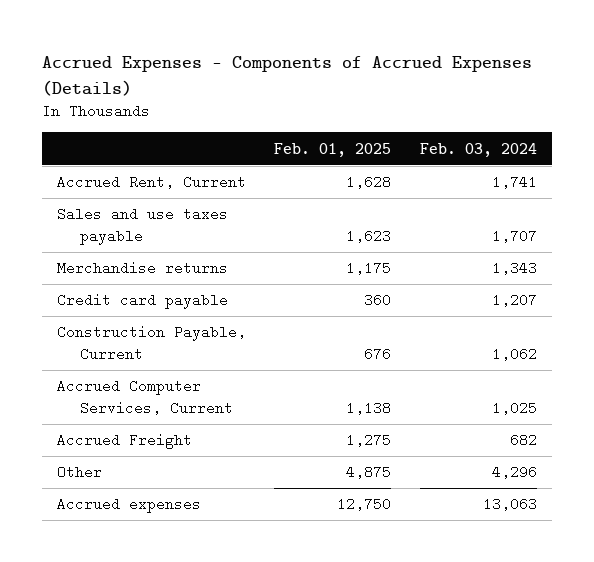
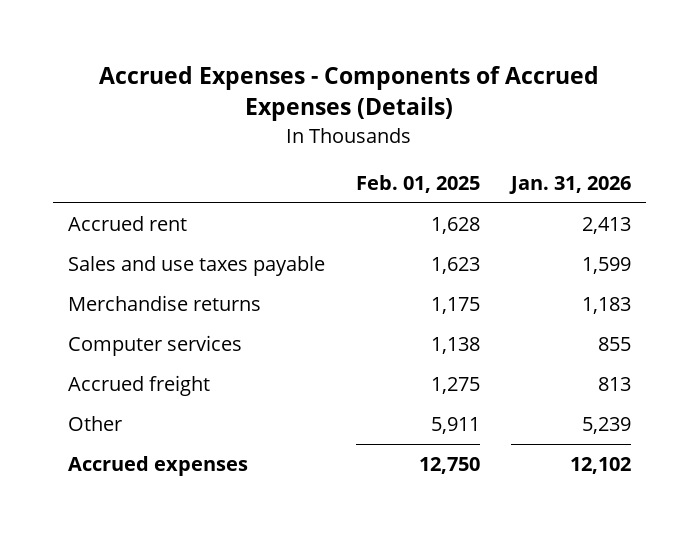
[420,142,538,157] Feb. 03, 2024 -> none
none -> [508,175,631,194] Jan. 31, 2026
[56,175,246,190] Accrued Rent, Current -> [68,216,188,232] Accrued rent
[56,293,228,310] Credit card payable -> none
[56,325,246,361] Construction Payable, Current -> none
[56,379,234,415] Accrued Computer Services, Current -> [68,335,243,357] Computer services
[56,433,192,450] Accrued Freight -> [68,375,211,397] Accrued freight
[346,465,392,480] 4,875 -> [430,417,480,435] 5,911

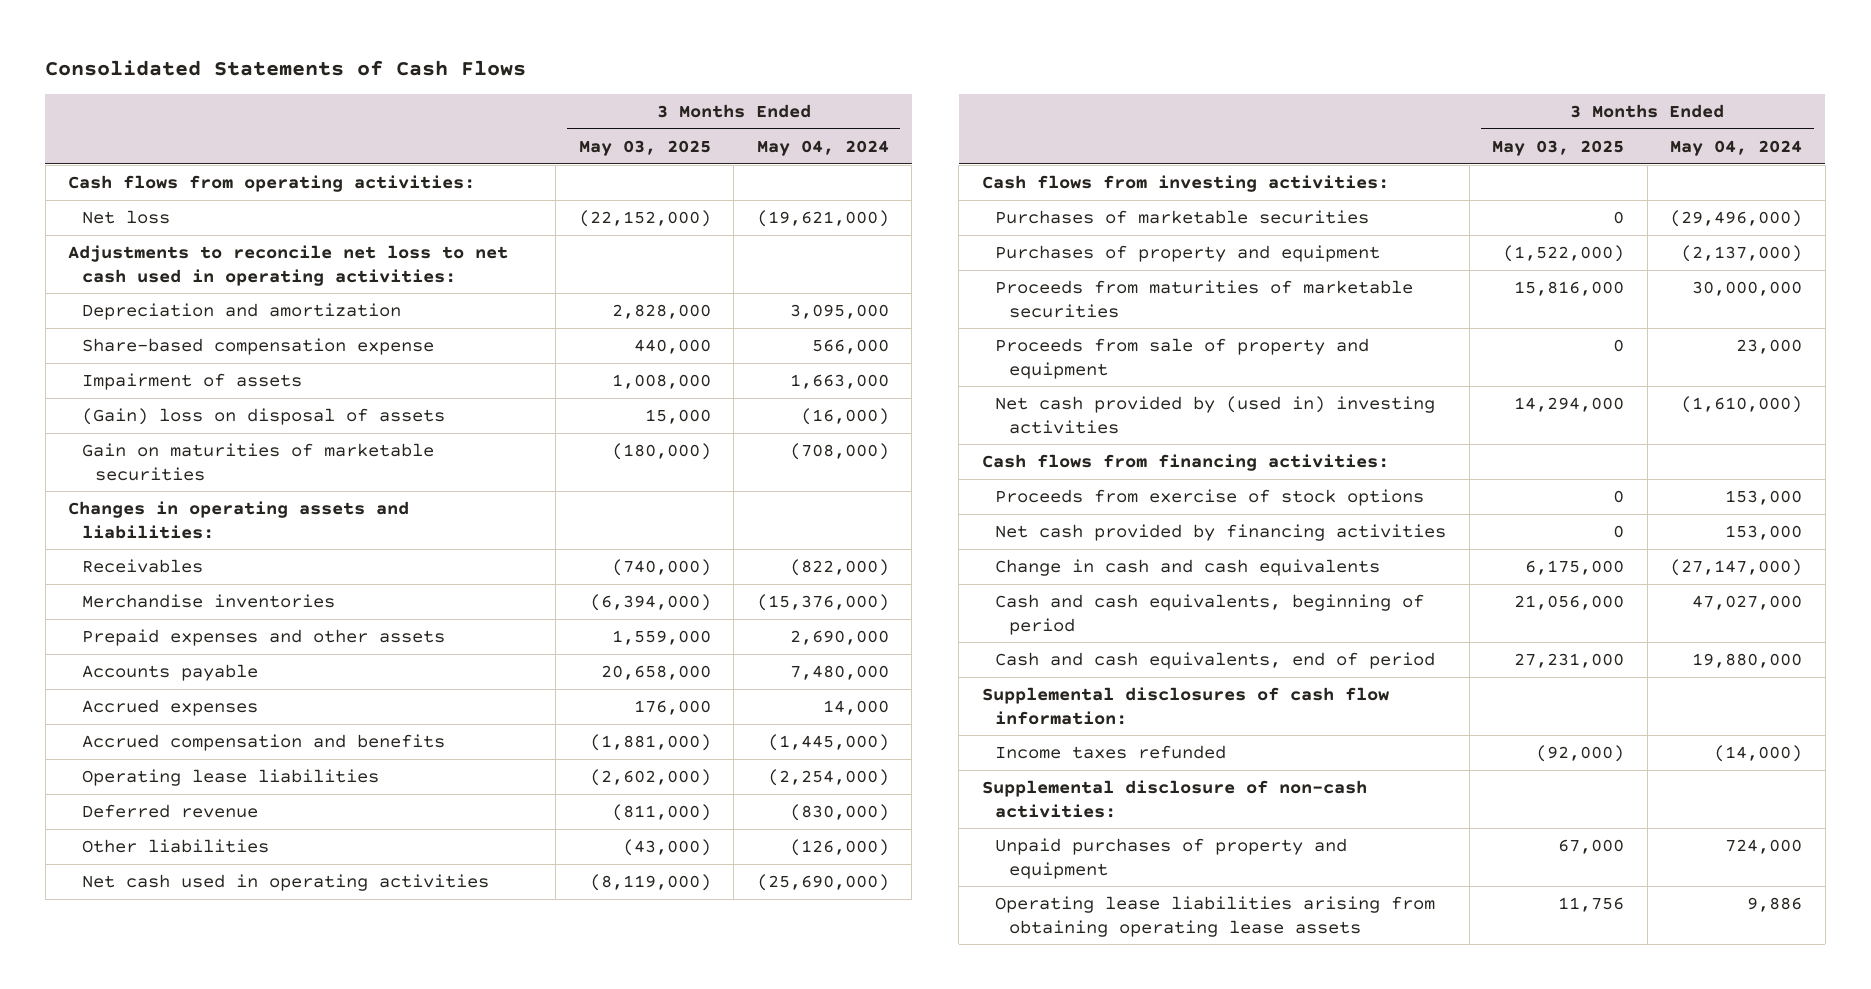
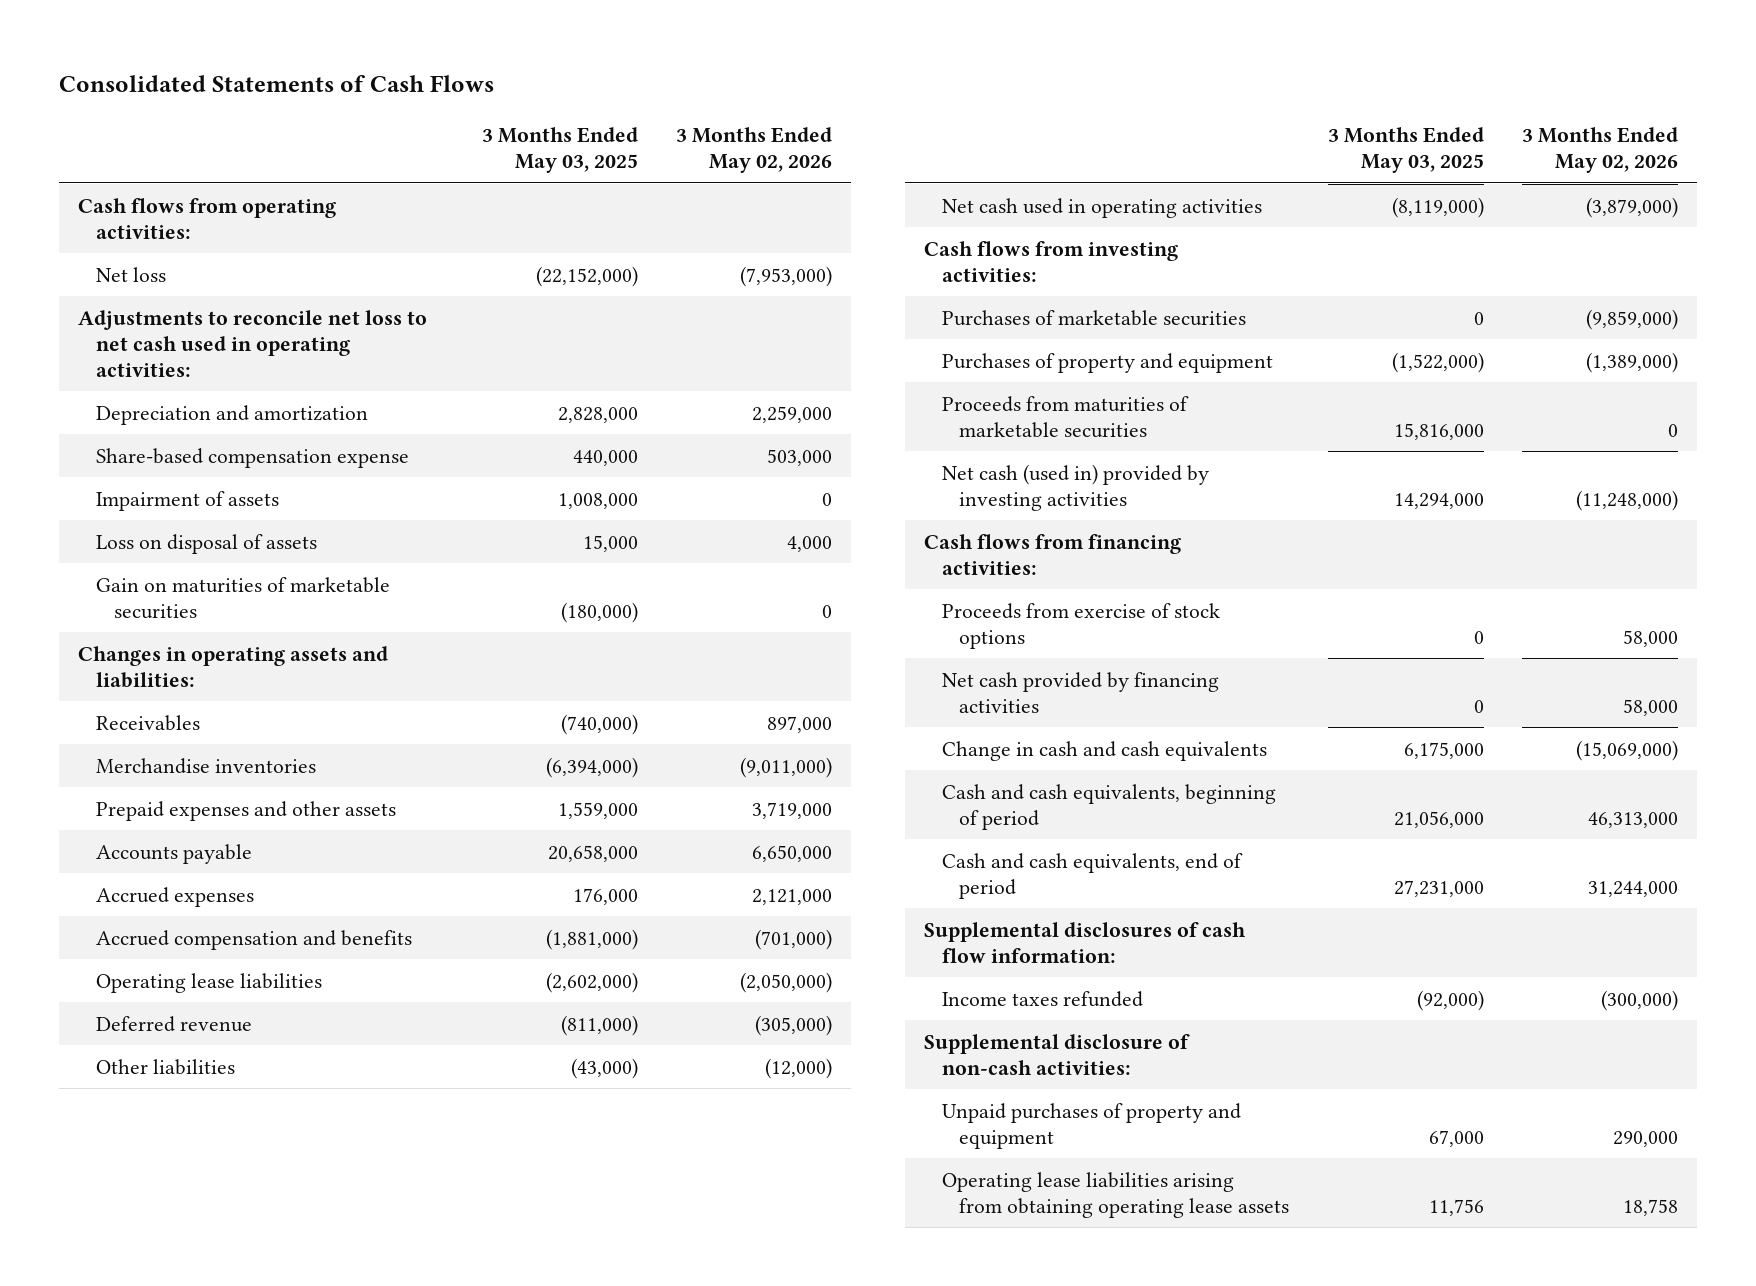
[756,139,889,156] May 04, 2024 -> none
none -> [676,126,833,174] 3 Months Ended May 02, 2026
[81,408,445,426] (Gain) loss on disposal of assets -> [95,533,317,554] Loss on disposal of assets
[995,338,1370,379] Proceeds from sale of property and equipment -> none
[995,396,1436,434] Net cash provided by (used in) investing activities -> [941,463,1209,511] Net cash (used in) provided by investing activities

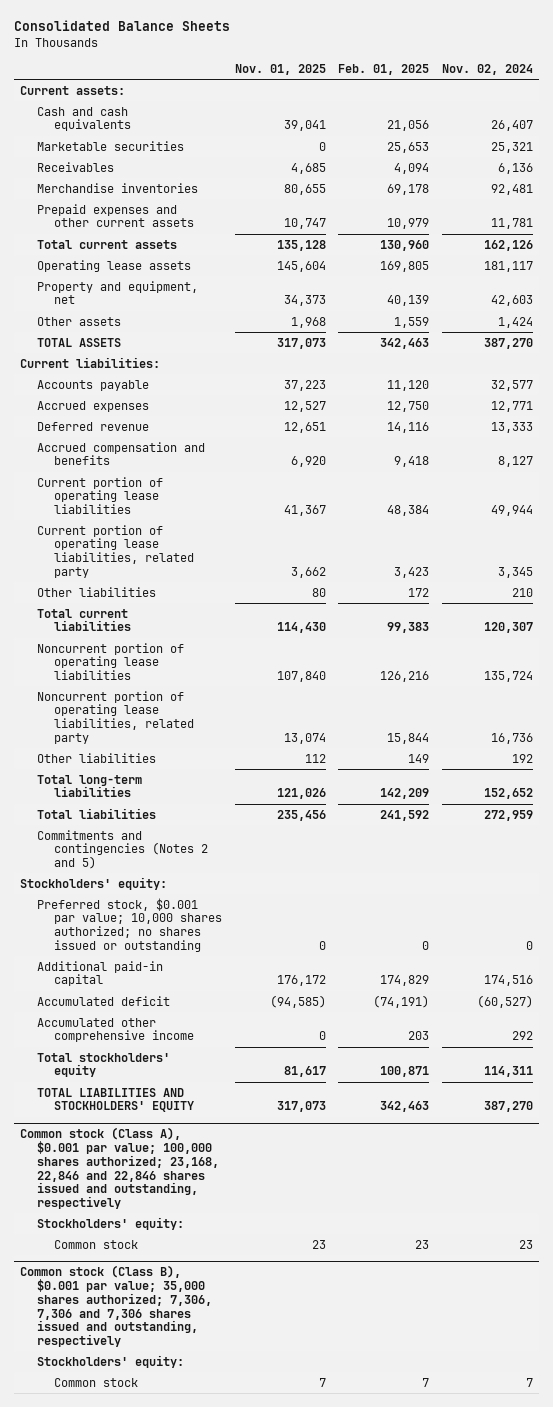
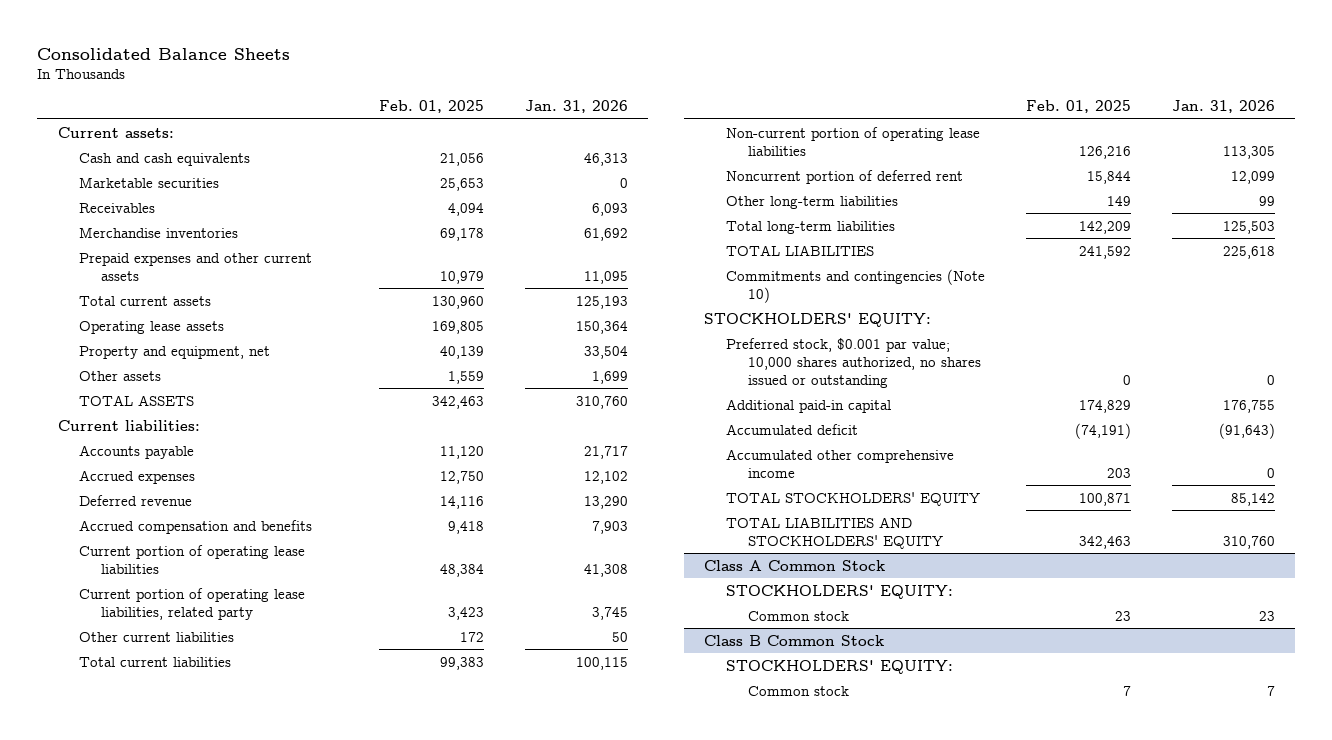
[234,63,326,75] Nov. 01, 2025 -> none
[441,63,533,75] Nov. 02, 2024 -> none
none -> [524,99,628,113] Jan. 31, 2026
[37,586,157,597] Other liabilities -> [79,631,235,642] Other current liabilities
[37,642,185,681] Noncurrent portion of operating lease liabilities -> [725,126,980,156] Non-current portion of operating lease liabilities
[37,690,195,744] Noncurrent portion of operating lease liabilities, related party -> [725,169,963,184] Noncurrent portion of deferred rent
[37,752,157,763] Other liabilities -> [725,195,898,209] Other long-term liabilities
[37,807,157,819] Total liabilities -> [725,244,874,256] TOTAL LIABILITIES
[37,829,209,870] Commitments and contingencies (Notes 2 and 5) -> [725,268,985,303] Commitments and contingencies (Note 10)
[19,876,167,890] Stockholders' equity: -> [704,312,932,327] STOCKHOLDERS' EQUITY:
[37,897,223,952] Preferred stock, $0.001 par value; 10,000 shares authorized; no shares issued or outstanding -> [725,337,981,388] Preferred stock, $0.001 par value; 10,000 shares authorized, no shares issued or outstanding
[37,1052,171,1078] Total stockholders' equity -> [725,491,980,506] TOTAL STOCKHOLDERS' EQUITY
[19,1127,220,1210] Common stock (Class A), $0.001 par value; 100,000 shares authorized; 23,168, 22,846 and 22,846 shares issued and outstanding, respectively -> [704,559,886,571] Class A Common Stock
[37,1216,185,1230] Stockholders' equity: -> [725,584,953,599] STOCKHOLDERS' EQUITY:
[19,1265,213,1348] Common stock (Class B), $0.001 par value; 35,000 shares authorized; 7,306, 7,306 and 7,306 shares issued and outstanding, respectively -> [704,634,885,646] Class B Common Stock
[37,1354,185,1368] Stockholders' equity: -> [725,659,953,674] STOCKHOLDERS' EQUITY:

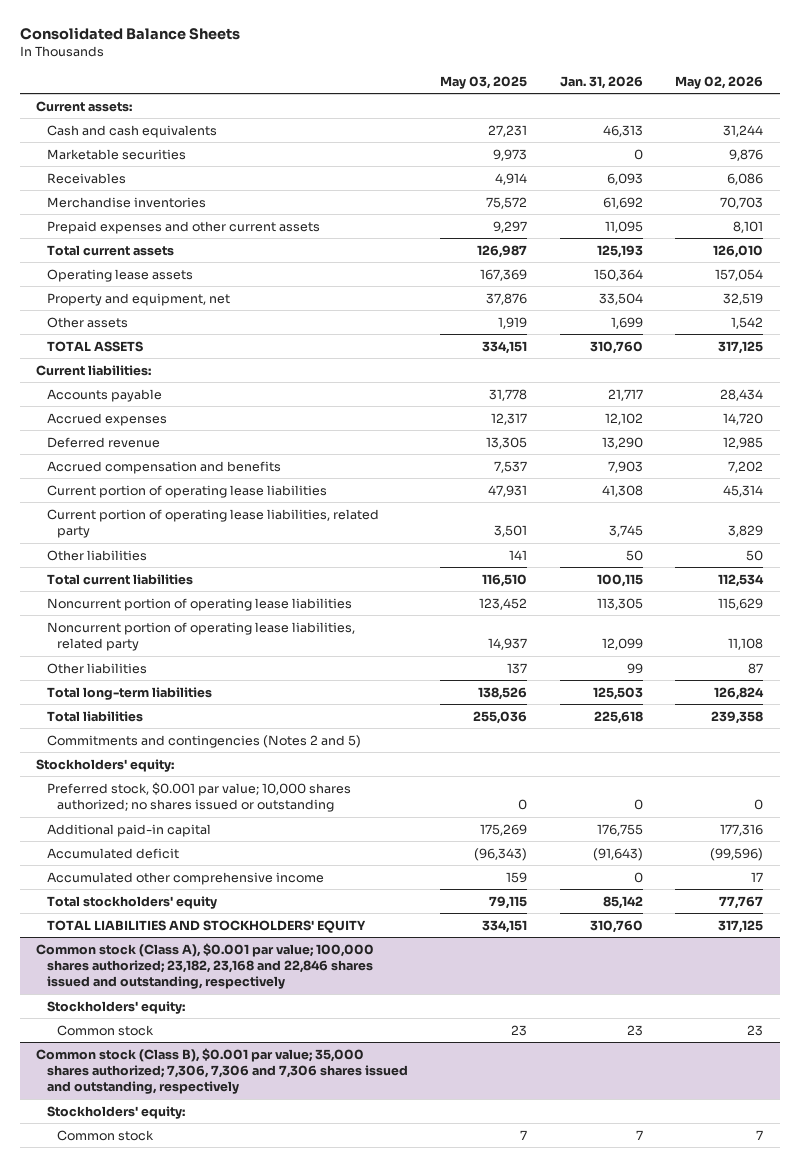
[378,99,484,113] Feb. 01, 2025 -> none
none -> [440,75,528,89] May 03, 2025
none -> [675,75,764,89] May 02, 2026
[79,631,235,642] Other current liabilities -> [46,549,147,561] Other liabilities
[725,126,980,156] Non-current portion of operating lease liabilities -> [46,597,352,611] Noncurrent portion of operating lease liabilities
[725,169,963,184] Noncurrent portion of deferred rent -> [46,621,355,651] Noncurrent portion of operating lease liabilities, related party
[725,195,898,209] Other long-term liabilities -> [46,662,147,674] Other liabilities
[725,244,874,256] TOTAL LIABILITIES -> [46,710,143,722] Total liabilities
[725,268,985,303] Commitments and contingencies (Note 10) -> [46,734,361,748] Commitments and contingencies (Notes 2 and 5)
[704,312,932,327] STOCKHOLDERS' EQUITY: -> [36,758,175,772] Stockholders' equity:
[725,337,981,388] Preferred stock, $0.001 par value; 10,000 shares authorized, no shares issued or outstanding -> [46,781,351,812] Preferred stock, $0.001 par value; 10,000 shares authorized; no shares issued or outstanding
[725,491,980,506] TOTAL STOCKHOLDERS' EQUITY -> [46,895,217,909] Total stockholders' equity
[704,559,886,571] Class A Common Stock -> [36,942,375,990] Common stock (Class A), $0.001 par value; 100,000 shares authorized; 23,182, 23,168 and 22,846 shares issued and outstanding, respectively
[725,584,953,599] STOCKHOLDERS' EQUITY: -> [46,1000,185,1014] Stockholders' equity:
[704,634,885,646] Class B Common Stock -> [36,1047,408,1095] Common stock (Class B), $0.001 par value; 35,000 shares authorized; 7,306, 7,306 and 7,306 shares issued and outstanding, respectively
[725,659,953,674] STOCKHOLDERS' EQUITY: -> [46,1105,185,1119] Stockholders' equity:

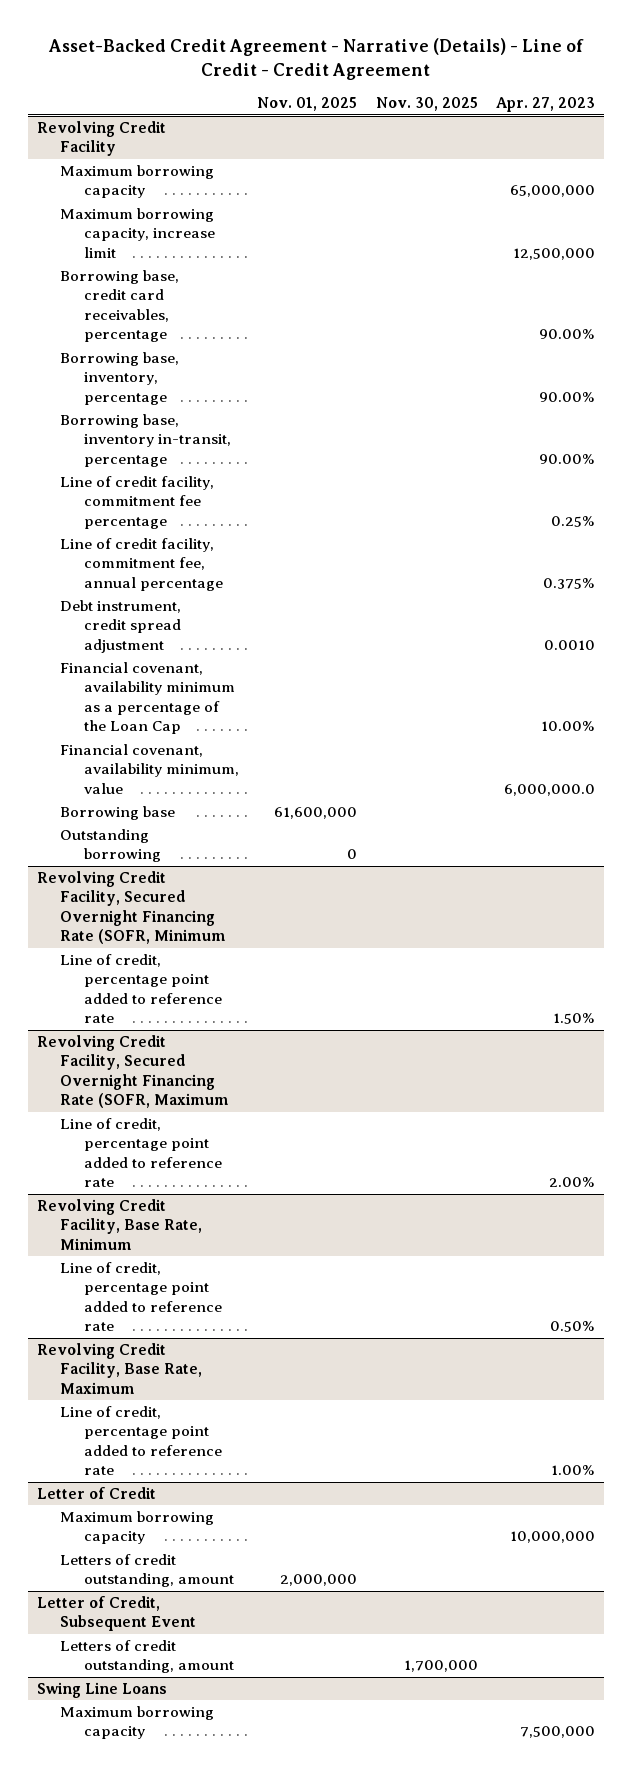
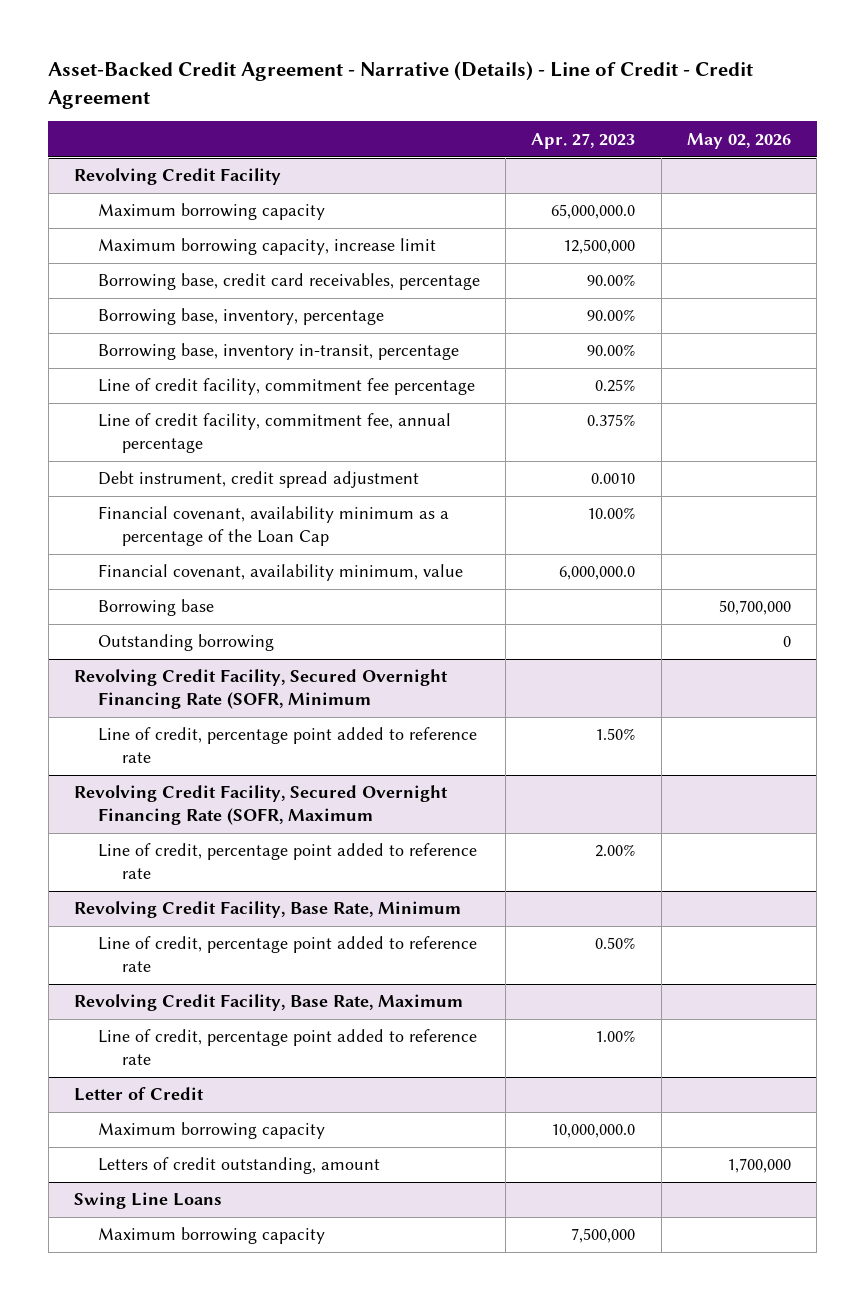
[257,97,358,112] Nov. 01, 2025 -> none
[375,97,478,112] Nov. 30, 2025 -> none
none -> [686,132,791,149] May 02, 2026
[510,185,596,198] 65,000,000 -> [551,204,636,220] 65,000,000.0
[60,1553,234,1588] Letters of credit outstanding, amount -> none
[37,1595,197,1632] Letter of Credit, Subsequent Event -> none
[510,1531,596,1544] 10,000,000 -> [551,1124,636,1139] 10,000,000.0

